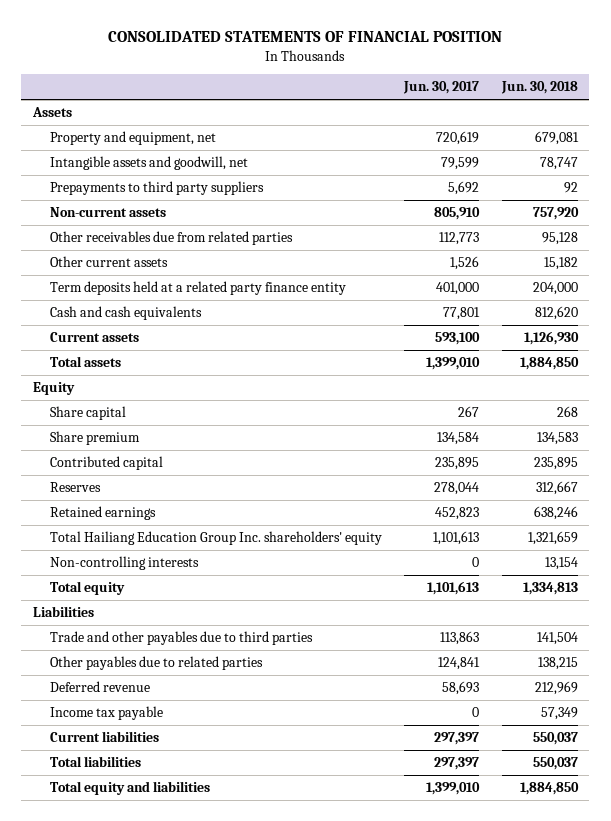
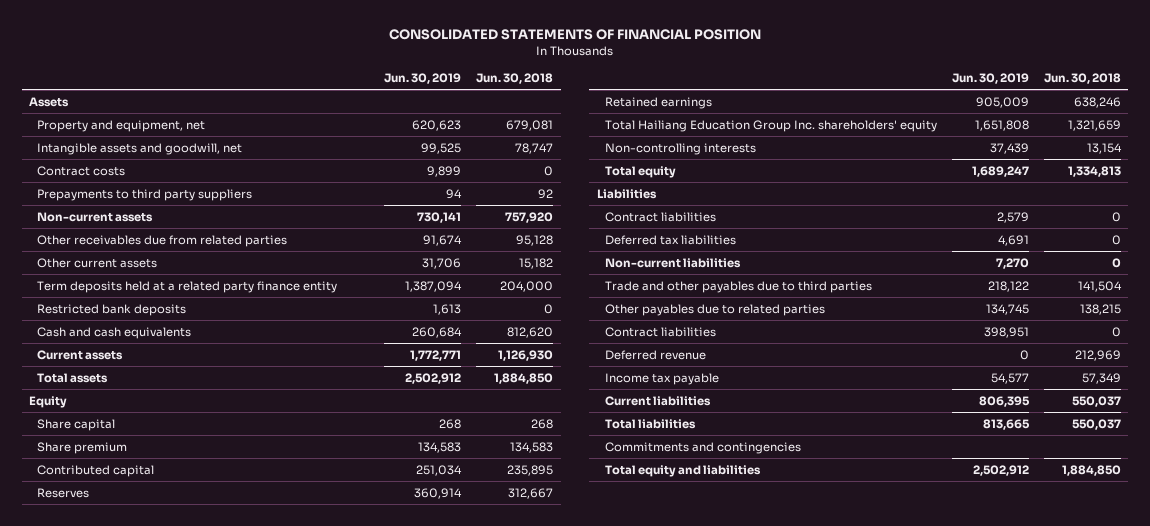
[403,81,480,95] Jun. 30, 2017 -> none
none -> [384,72,462,84] Jun. 30, 2019
none -> [37,165,126,176] Contract costs
none -> [37,303,187,316] Restricted bank deposits
none -> [604,211,716,222] Contract liabilities
none -> [604,234,736,245] Deferred tax liabilities
none -> [604,257,741,268] Non-current liabilities
none -> [604,326,716,337] Contract liabilities
none -> [604,441,801,454] Commitments and contingencies

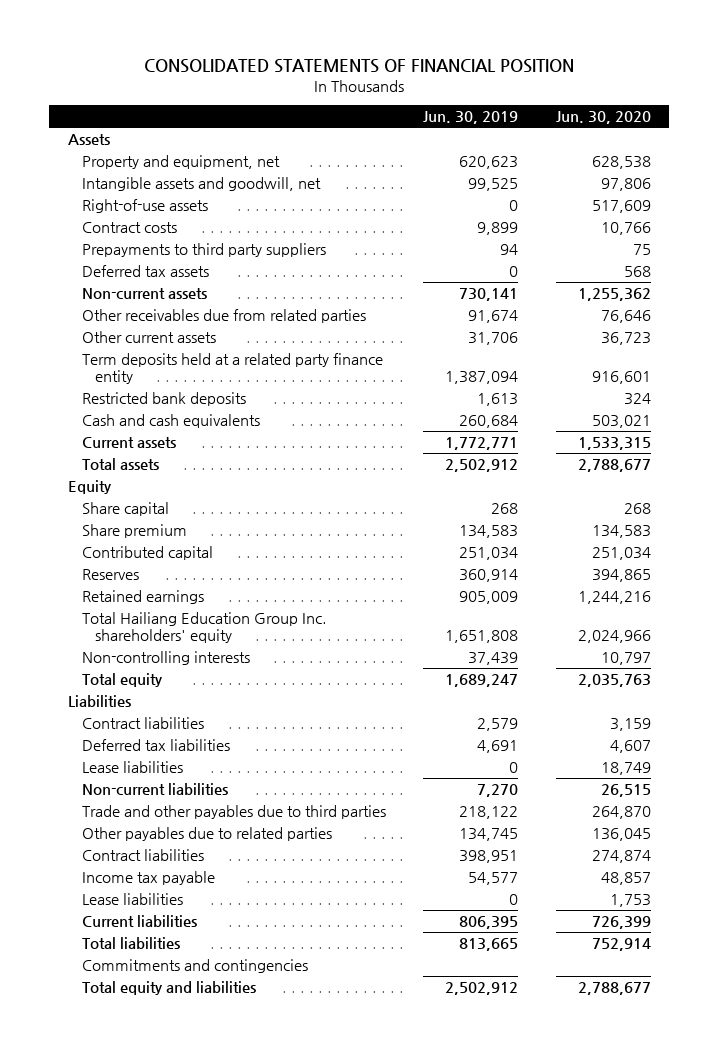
[476,72,554,84] Jun. 30, 2018 -> none
none -> [555,111,651,125] Jun. 30, 2020
none -> [81,199,208,214] Right-of-use assets
none -> [81,265,209,278] Deferred tax assets
none -> [81,761,183,774] Lease liabilities
[604,349,706,360] Deferred revenue -> none
none -> [81,893,183,906] Lease liabilities

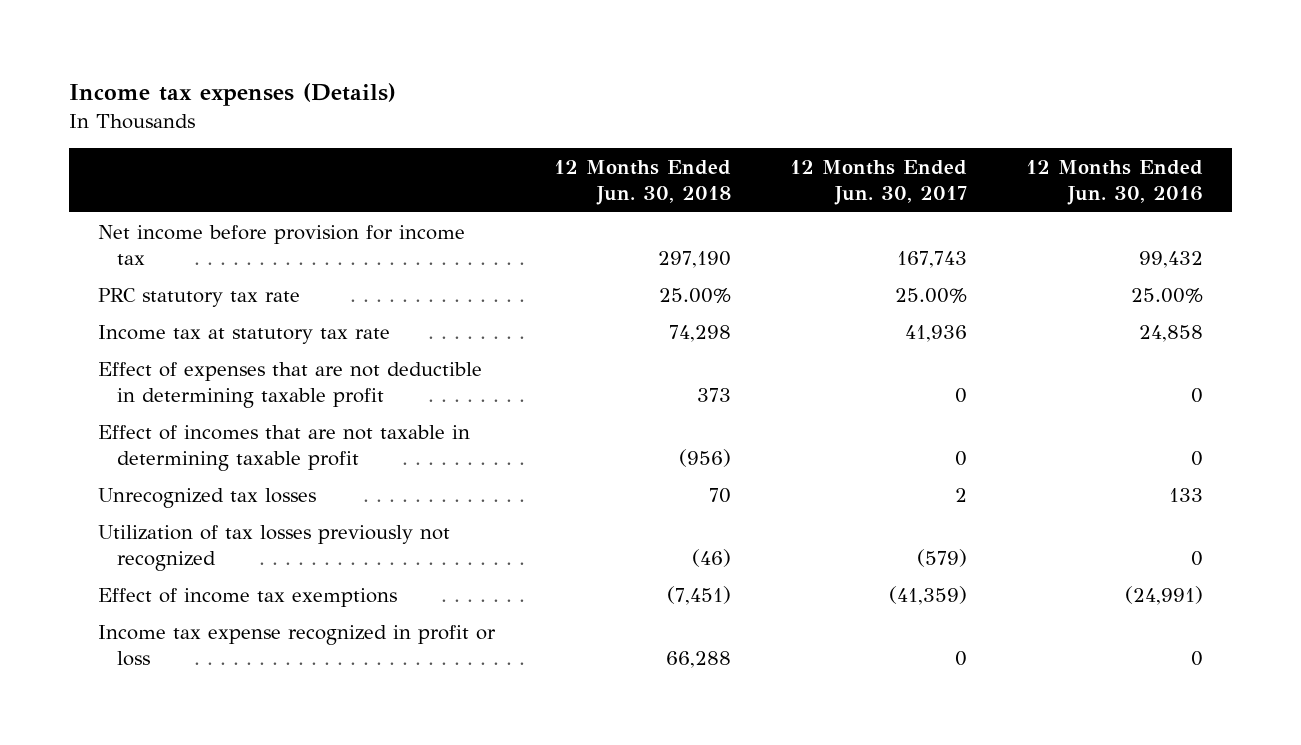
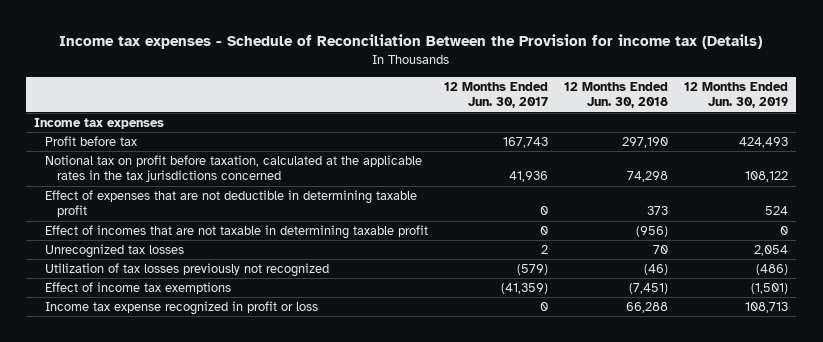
[68,83,396,107] Income tax expenses (Details) -> [59,34,763,50] Income tax expenses - Schedule of Reconciliation Between the Provision for income tax (Details)
[1025,160,1203,206] 12 Months Ended Jun. 30, 2016 -> none
none -> [684,81,789,109] 12 Months Ended Jun. 30, 2019
[98,287,301,307] PRC statutory tax rate -> none
none -> [34,118,165,130] Income tax expenses
[98,224,466,265] Net income before provision for income tax -> [45,136,138,147] Profit before tax
[98,324,391,344] Income tax at statutory tax rate -> [45,155,423,183] Notional tax on profit before taxation, calculated at the applicable rates in the tax jurisdictions concerned

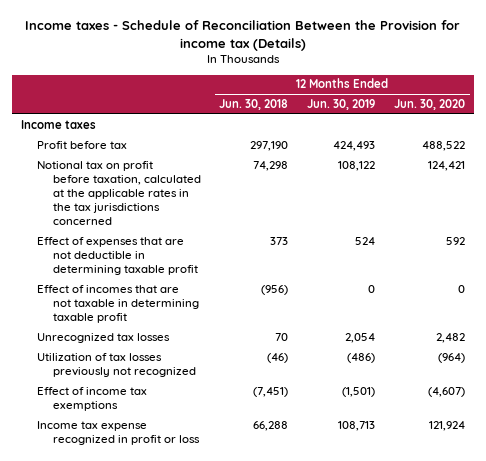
[59,34,763,50] Income tax expenses - Schedule of Reconciliation Between the Provision for income tax (Details) -> [25,19,461,51] Income taxes - Schedule of Reconciliation Between the Provision for income tax (Details)
[444,81,549,109] 12 Months Ended Jun. 30, 2017 -> none
none -> [393,99,465,111] Jun. 30, 2020
[34,118,165,130] Income tax expenses -> [21,119,97,129] Income taxes

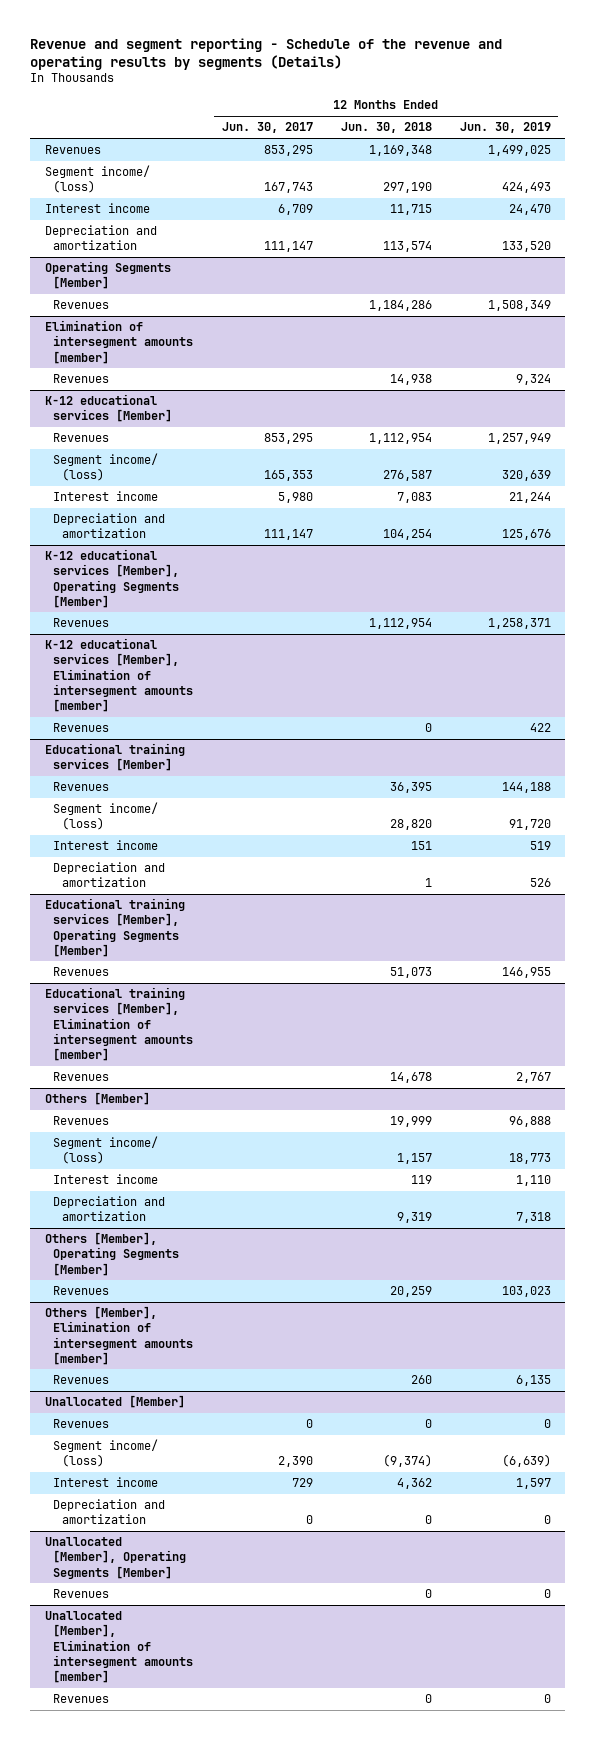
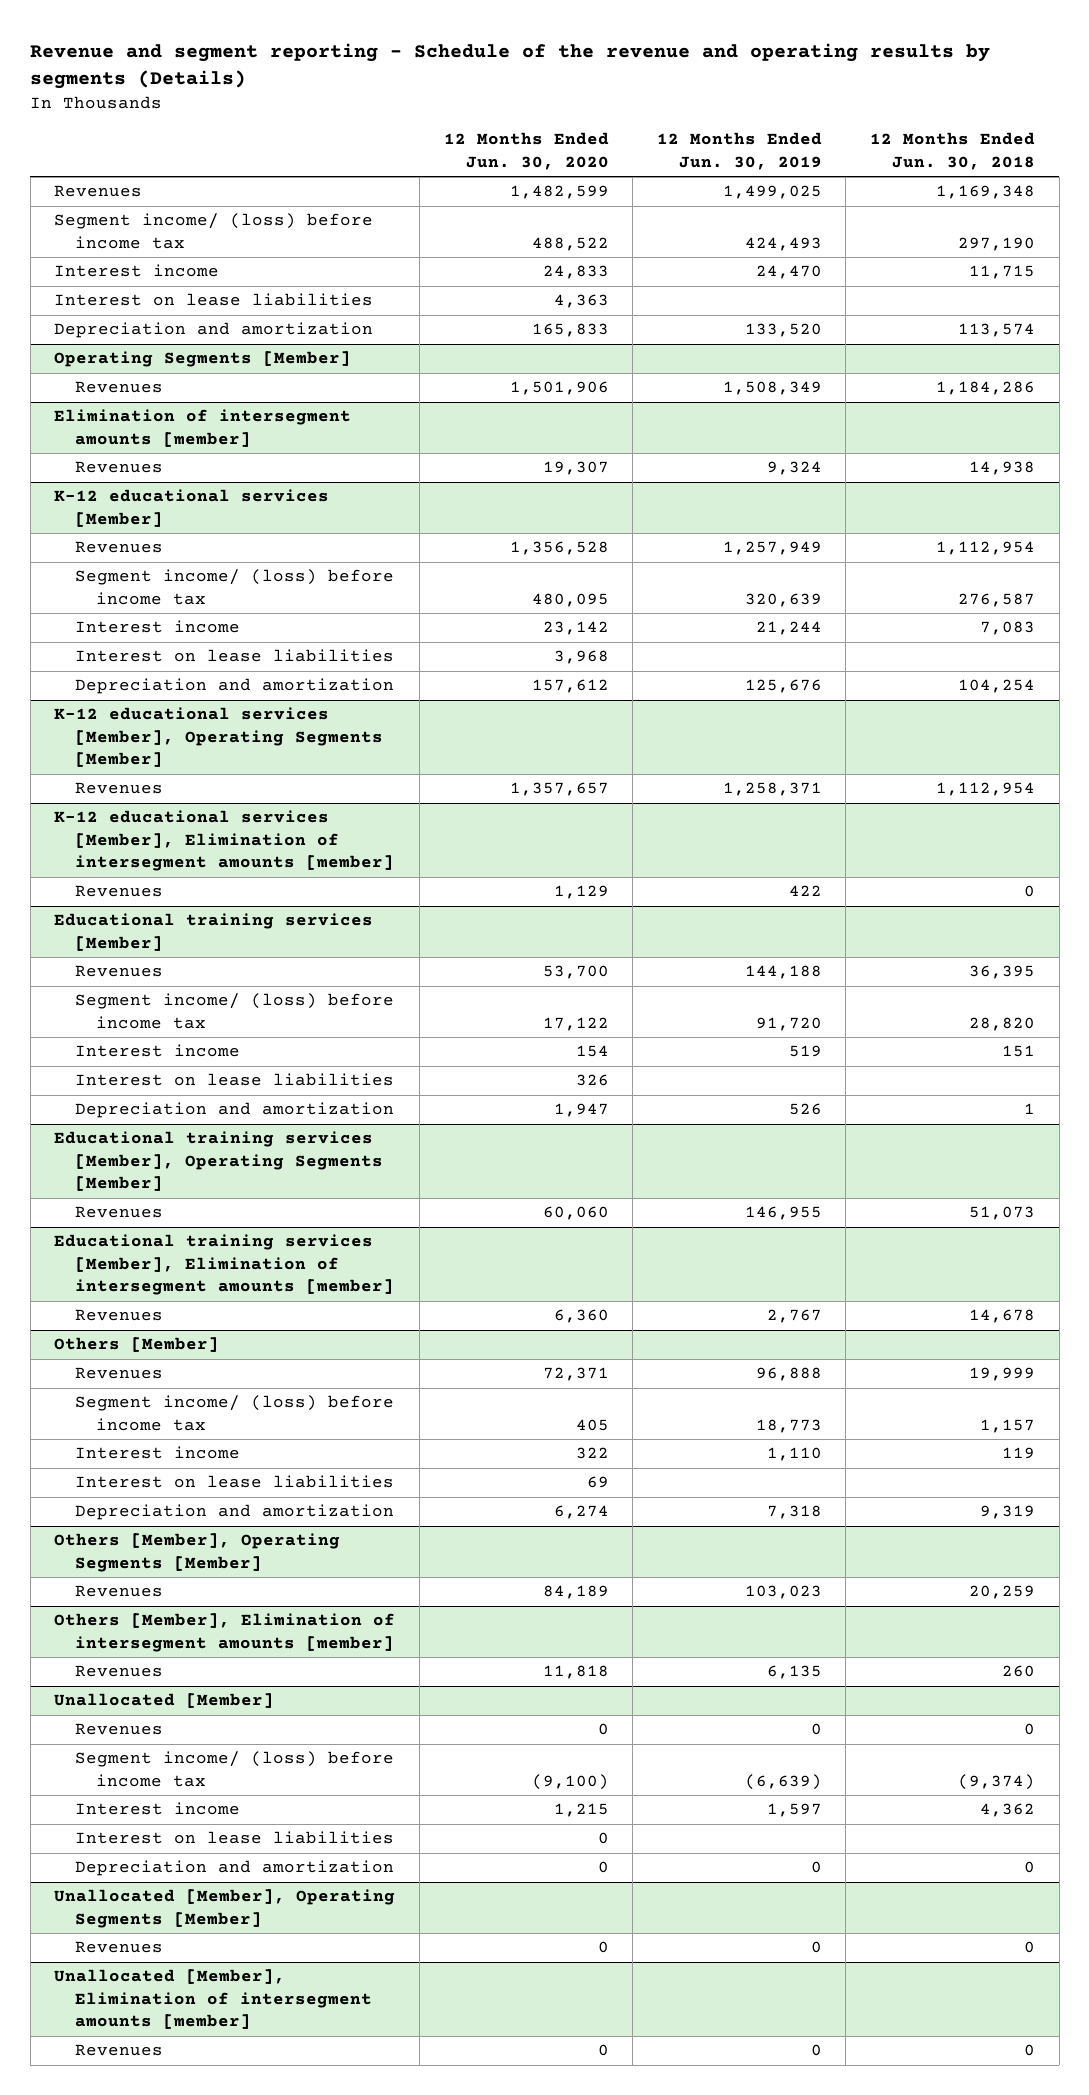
[221,122,313,134] Jun. 30, 2017 -> none
none -> [443,132,609,170] 12 Months Ended Jun. 30, 2020
[44,165,150,194] Segment income/ (loss) -> [54,213,374,249] Segment income/ (loss) before income tax
none -> [54,293,374,307] Interest on lease liabilities
[53,453,159,482] Segment income/ (loss) -> [74,569,394,605] Segment income/ (loss) before income tax
none -> [74,649,394,663] Interest on lease liabilities
[53,802,159,831] Segment income/ (loss) -> [74,993,394,1029] Segment income/ (loss) before income tax
none -> [74,1073,394,1087] Interest on lease liabilities
[53,1136,159,1165] Segment income/ (loss) -> [74,1395,394,1431] Segment income/ (loss) before income tax
none -> [74,1475,394,1489] Interest on lease liabilities
[53,1439,159,1468] Segment income/ (loss) -> [74,1751,394,1787] Segment income/ (loss) before income tax
none -> [74,1831,394,1845] Interest on lease liabilities

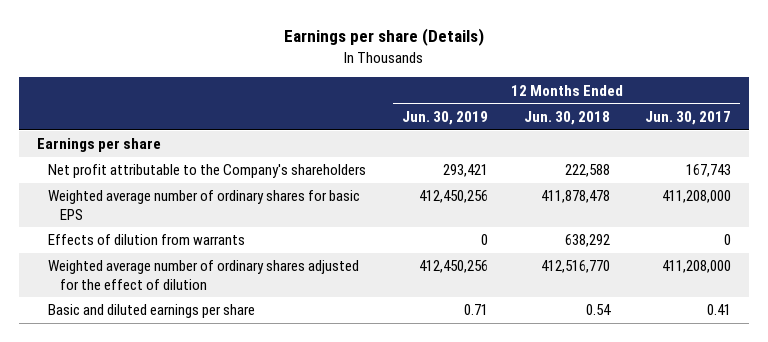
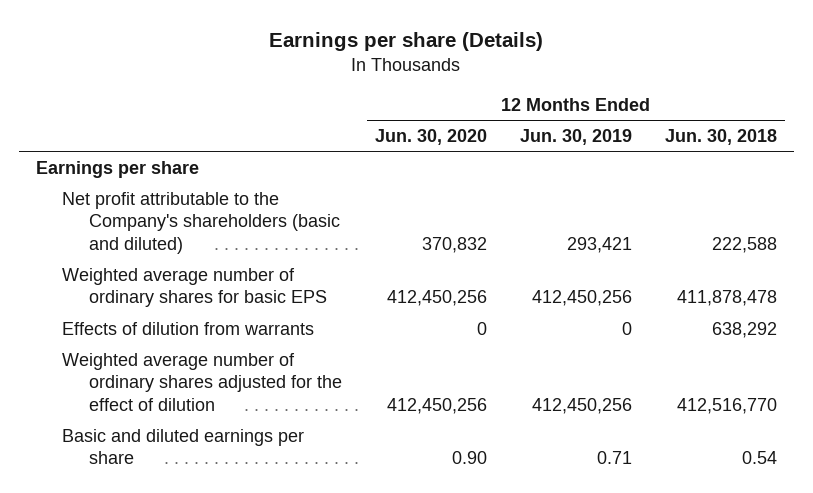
[645,111,732,126] Jun. 30, 2017 -> none
none -> [375,128,488,145] Jun. 30, 2020
[48,164,367,179] Net profit attributable to the Company's shareholders -> [62,191,341,254] Net profit attributable to the Company's shareholders (basic and diluted)

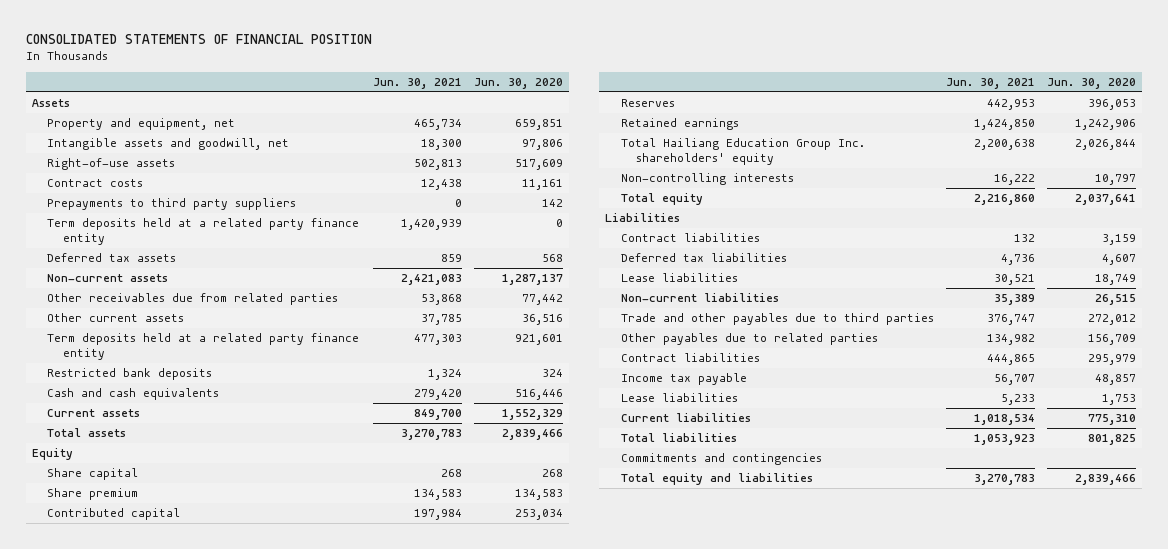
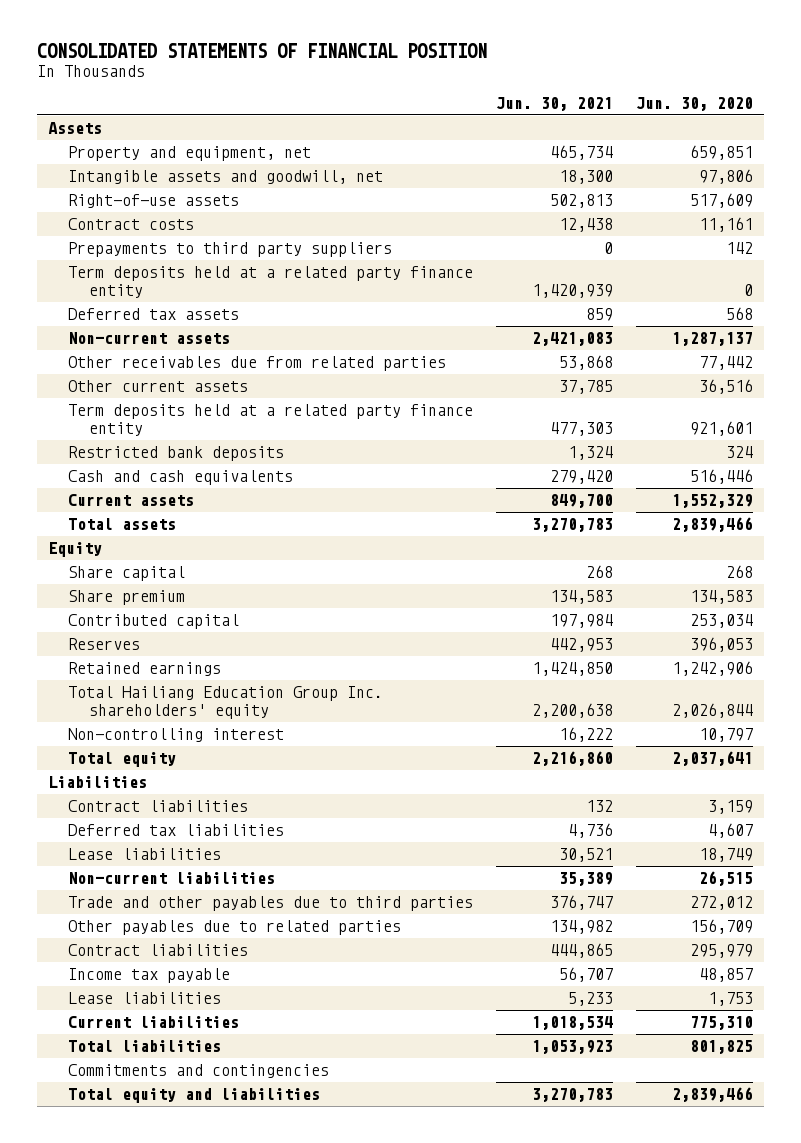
[620,172,794,185] Non-controlling interests -> [68,728,285,743] Non-controlling interest

